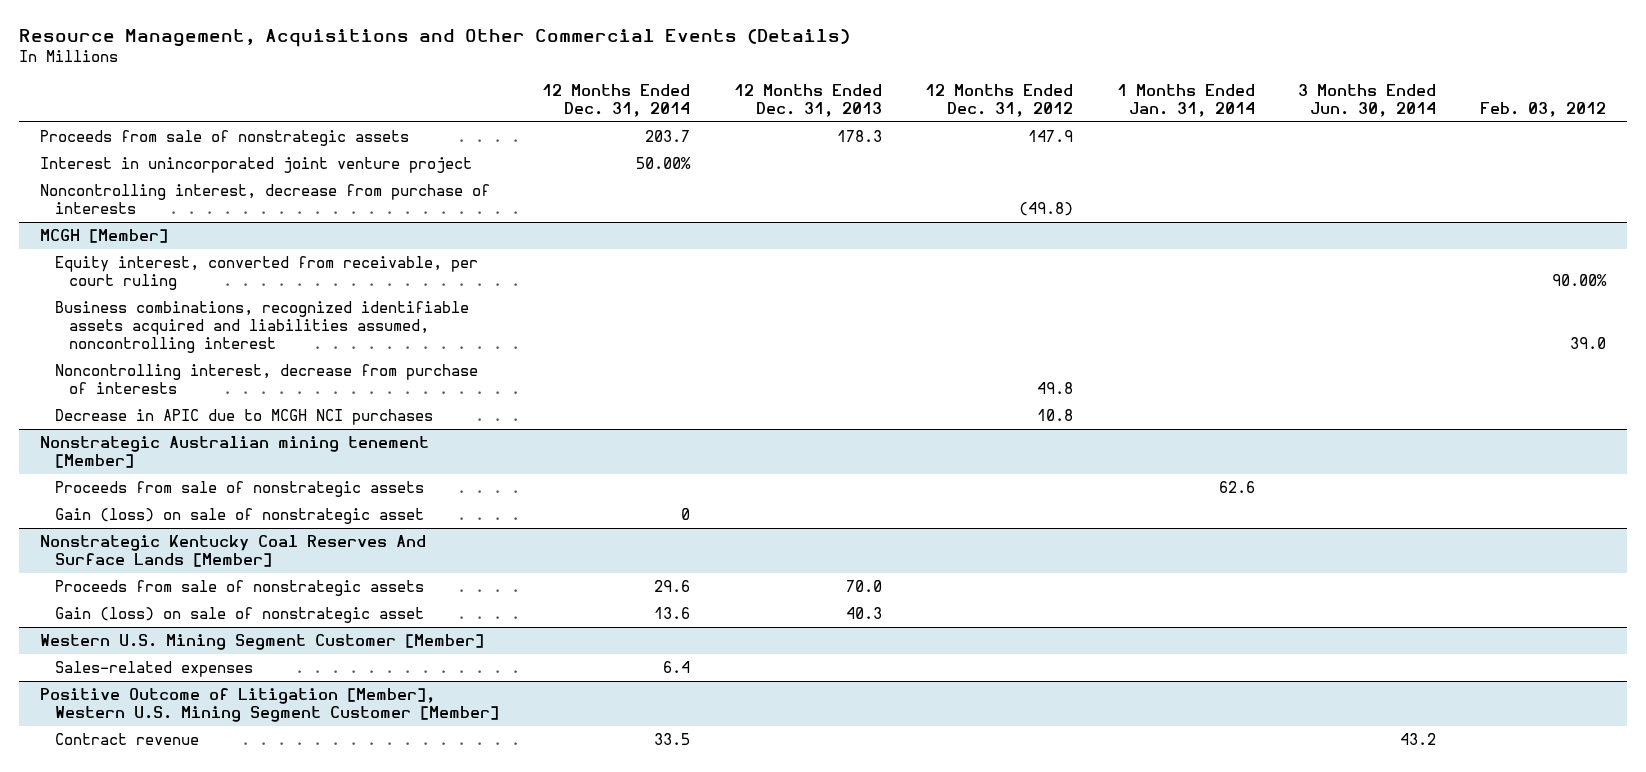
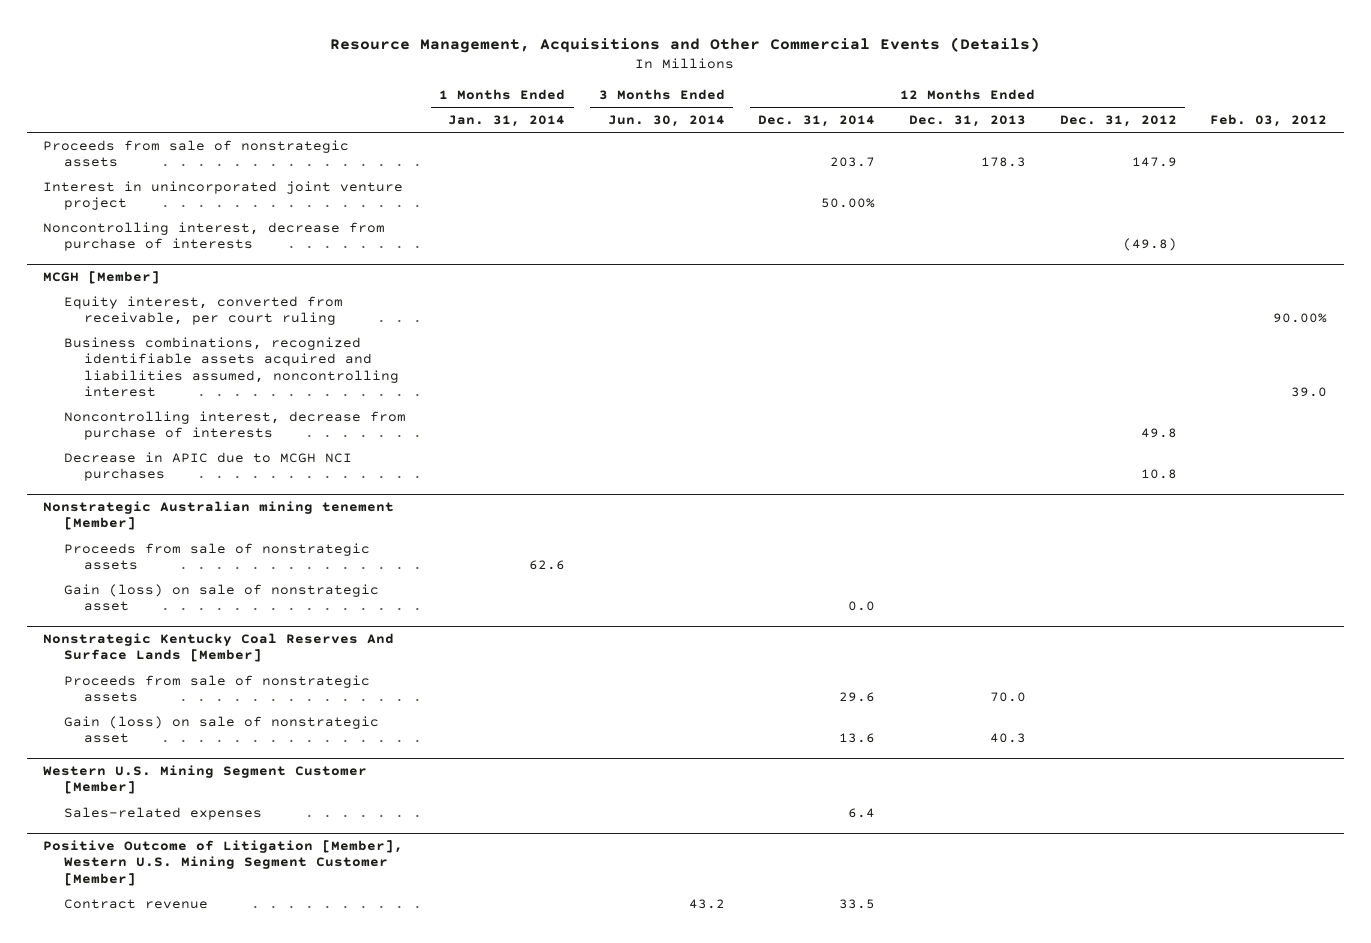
[681,508,691,521] 0 -> [848,601,876,612] 0.0

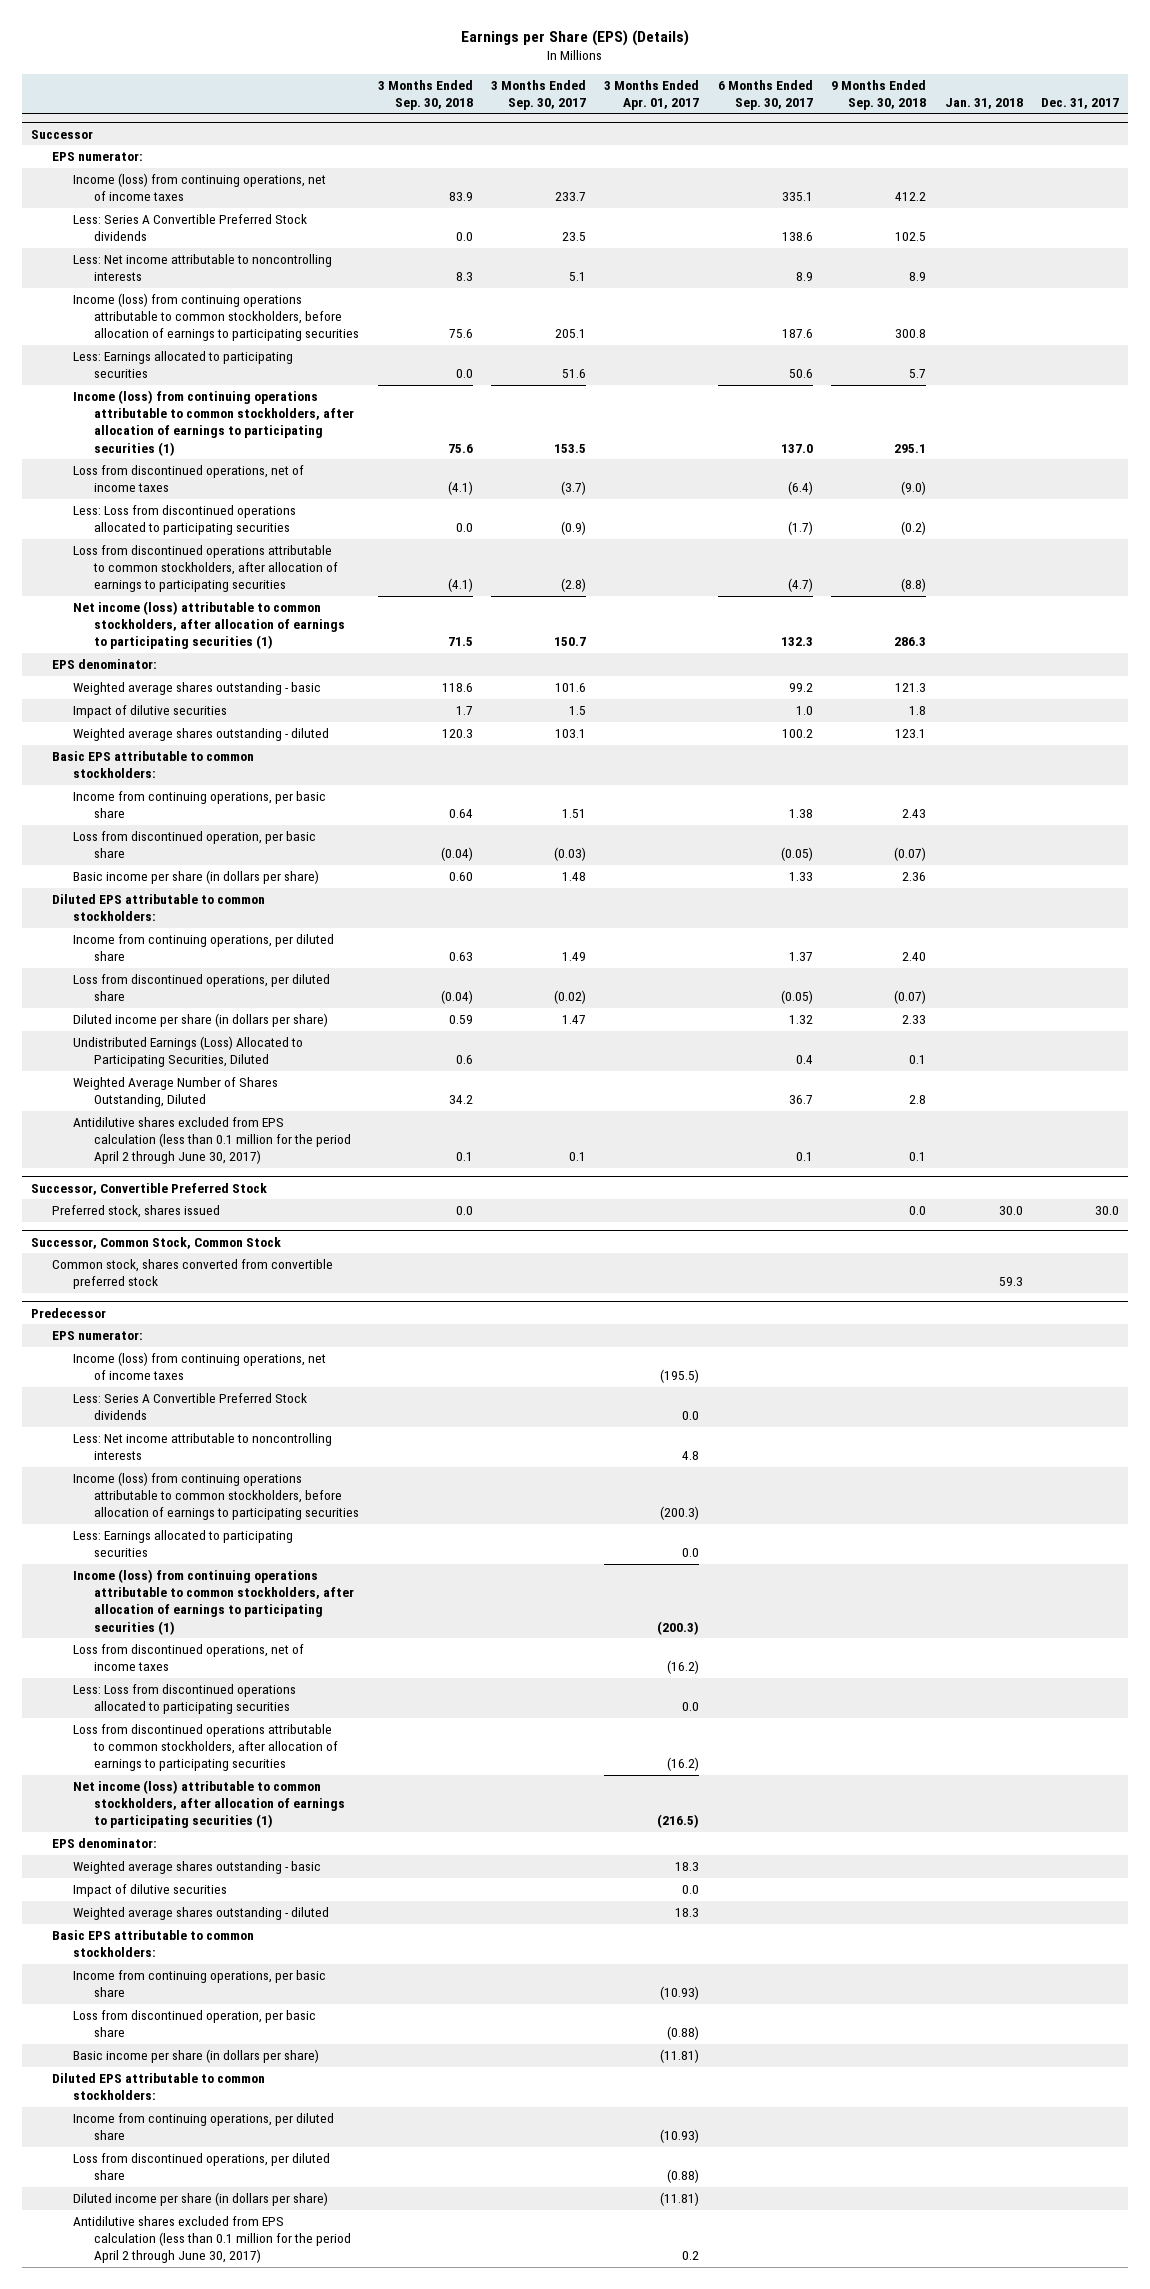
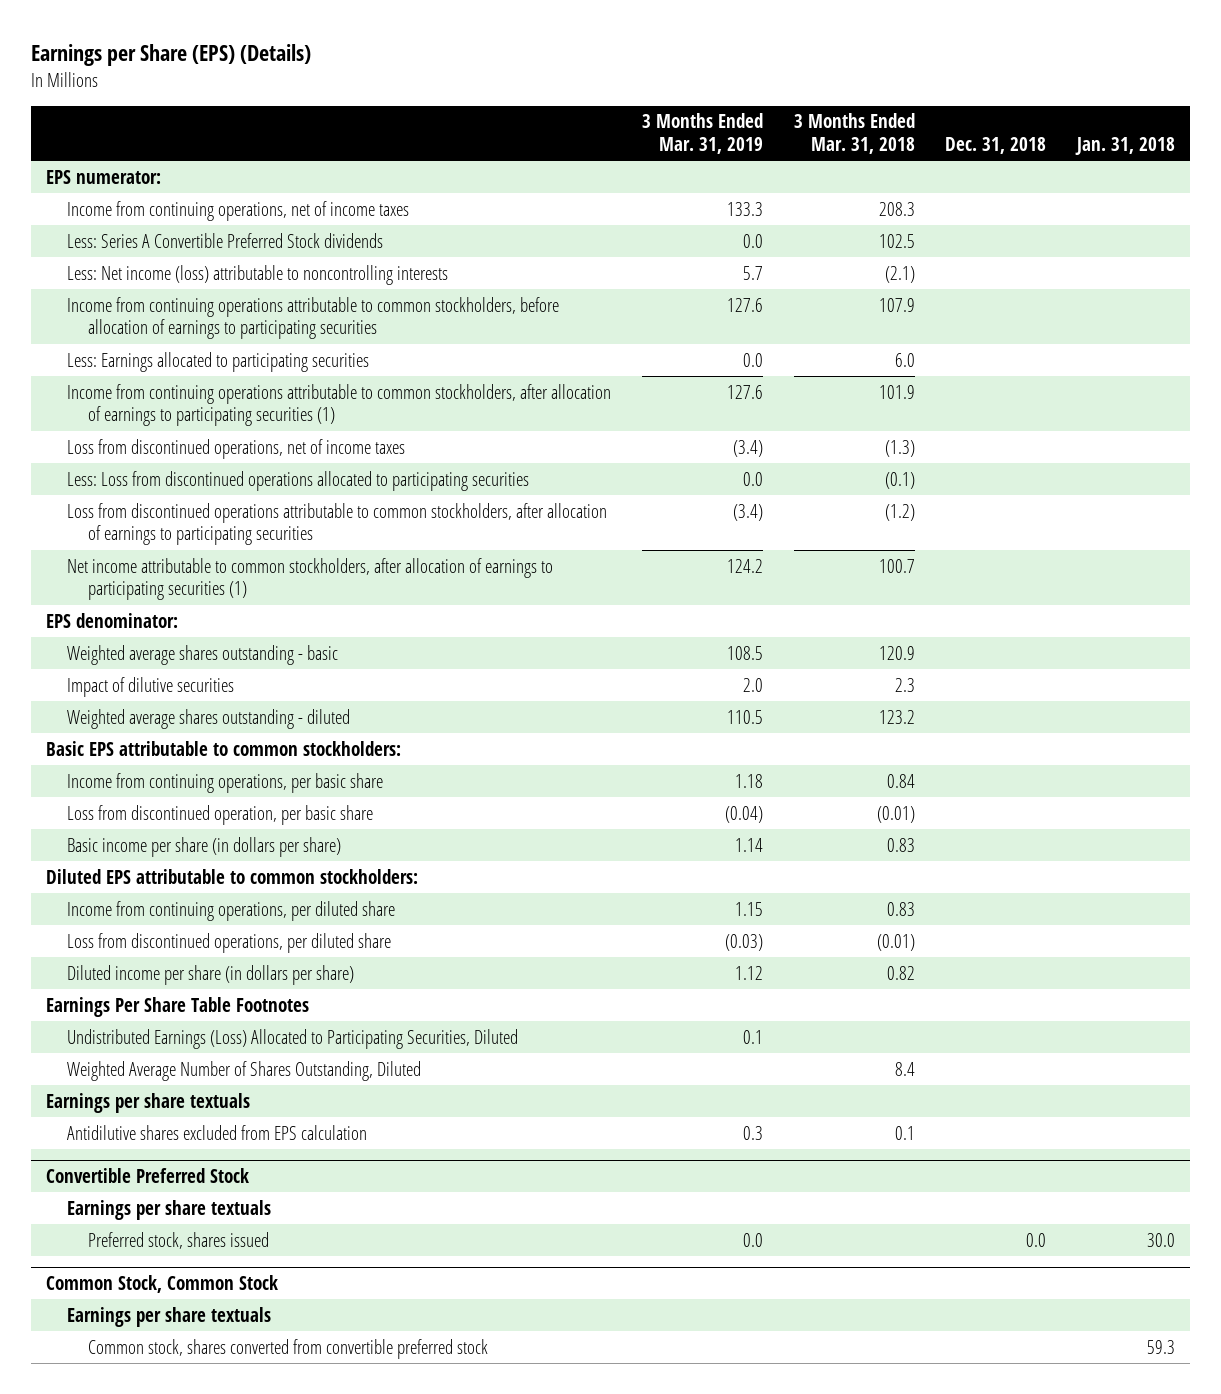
[377,79,473,110] 3 Months Ended Sep. 30, 2018 -> none
[490,79,586,110] 3 Months Ended Sep. 30, 2017 -> none
[604,79,700,110] 3 Months Ended Apr. 01, 2017 -> none
[717,79,813,110] 6 Months Ended Sep. 30, 2017 -> none
[831,79,927,110] 9 Months Ended Sep. 30, 2018 -> none
[1041,97,1120,109] Dec. 31, 2017 -> none
none -> [641,113,763,155] 3 Months Ended Mar. 31, 2019
none -> [793,113,915,155] 3 Months Ended Mar. 31, 2018
none -> [945,137,1047,155] Dec. 31, 2018
[31,129,94,139] Successor -> none
[52,152,144,162] EPS numerator: -> none
[73,173,327,202] Income (loss) from continuing operations, net of income taxes -> none
[73,214,308,242] Less: Series A Convertible Preferred Stock dividends -> none
[73,254,333,282] Less: Net income attributable to noncontrolling interests -> none
[73,293,360,342] Income (loss) from continuing operations attributable to common stockholders, before allocation of earnings to participating securities -> none
[73,351,294,379] Less: Earnings allocated to participating securities -> none
[73,390,355,456] Income (loss) from continuing operations attributable to common stockholders, after allocation of earnings to participating securities (1) -> none
[73,465,305,493] Loss from discontinued operations, net of income taxes -> none
[73,505,297,536] Less: Loss from discontinued operations allocated to participating securities -> none
[73,545,339,593] Loss from discontinued operations attributable to common stockholders, after allocation of earnings to participating securities -> none
[73,601,346,650] Net income (loss) attributable to common stockholders, after allocation of earnings to participating securities (1) -> none
[52,659,158,670] EPS denominator: -> none
[73,682,322,696] Weighted average shares outstanding - basic -> none
[73,705,228,719] Impact of dilutive securities -> none
[73,728,330,742] Weighted average shares outstanding - diluted -> none
[52,751,255,779] Basic EPS attributable to common stockholders: -> none
[73,791,327,819] Income from continuing operations, per basic share -> none
[73,831,317,859] Loss from discontinued operation, per basic share -> none
[73,870,320,885] Basic income per share (in dollars per share) -> none
[52,894,266,922] Diluted EPS attributable to common stockholders: -> none
[73,934,335,962] Income from continuing operations, per diluted share -> none
[73,974,331,1002] Loss from discontinued operations, per diluted share -> none
[73,1013,329,1028] Diluted income per share (in dollars per share) -> none
[73,1036,304,1068] Undistributed Earnings (Loss) Allocated to Participating Securities, Diluted -> none
[73,1077,279,1108] Weighted Average Number of Shares Outstanding, Diluted -> none
[73,1117,352,1165] Antidilutive shares excluded from EPS calculation (less than 0.1 million for the period April 2 through June 30, 2017) -> none
none -> [46,169,162,184] EPS numerator:
none -> [67,200,410,221] Income from continuing operations, net of income taxes
none -> [67,232,384,248] Less: Series A Convertible Preferred Stock dividends
none -> [67,264,449,285] Less: Net income (loss) attributable to noncontrolling interests
none -> [67,296,560,340] Income from continuing operations attributable to common stockholders, before allocation of earnings to participating securities
none -> [67,351,370,372] Less: Earnings allocated to participating securities
none -> [67,383,612,427] Income from continuing operations attributable to common stockholders, after allocation of earnings to participating securities (1)
none -> [67,438,406,459] Loss from discontinued operations, net of income taxes
none -> [67,470,530,491] Less: Loss from discontinued operations allocated to participating securities
none -> [67,502,608,546] Loss from discontinued operations attributable to common stockholders, after allocation of earnings to participating securities
none -> [67,557,554,601] Net income attributable to common stockholders, after allocation of earnings to participating securities (1)
none -> [46,612,179,628] EPS denominator:
none -> [67,644,339,665] Weighted average shares outstanding - basic
none -> [67,676,235,697] Impact of dilutive securities
none -> [67,708,351,729] Weighted average shares outstanding - diluted
none -> [46,740,402,756] Basic EPS attributable to common stockholders:
none -> [67,772,384,793] Income from continuing operations, per basic share
none -> [67,804,374,825] Loss from discontinued operation, per basic share
none -> [67,836,342,857] Basic income per share (in dollars per share)
none -> [46,868,419,884] Diluted EPS attributable to common stockholders:
none -> [67,900,396,921] Income from continuing operations, per diluted share
none -> [67,932,392,953] Loss from discontinued operations, per diluted share
none -> [67,964,355,985] Diluted income per share (in dollars per share)
none -> [46,996,310,1017] Earnings Per Share Table Footnotes
none -> [67,1028,519,1049] Undistributed Earnings (Loss) Allocated to Participating Securities, Diluted
none -> [67,1060,422,1081] Weighted Average Number of Shares Outstanding, Diluted
none -> [46,1092,251,1113] Earnings per share textuals
none -> [67,1124,368,1140] Antidilutive shares excluded from EPS calculation
[31,1182,268,1195] Successor, Convertible Preferred Stock -> [46,1168,250,1184] Convertible Preferred Stock
none -> [67,1199,272,1220] Earnings per share textuals
[31,1236,282,1249] Successor, Common Stock, Common Stock -> [46,1275,279,1294] Common Stock, Common Stock
none -> [67,1306,272,1327] Earnings per share textuals
[31,1307,107,1318] Predecessor -> none
[52,1331,144,1341] EPS numerator: -> none
[73,1352,327,1381] Income (loss) from continuing operations, net of income taxes -> none
[73,1393,308,1421] Less: Series A Convertible Preferred Stock dividends -> none
[73,1433,333,1461] Less: Net income attributable to noncontrolling interests -> none
[73,1472,360,1521] Income (loss) from continuing operations attributable to common stockholders, before allocation of earnings to participating securities -> none
[73,1530,294,1558] Less: Earnings allocated to participating securities -> none
[73,1569,355,1635] Income (loss) from continuing operations attributable to common stockholders, after allocation of earnings to participating securities (1) -> none
[73,1644,305,1672] Loss from discontinued operations, net of income taxes -> none
[73,1684,297,1715] Less: Loss from discontinued operations allocated to participating securities -> none
[73,1724,339,1772] Loss from discontinued operations attributable to common stockholders, after allocation of earnings to participating securities -> none
[73,1780,346,1829] Net income (loss) attributable to common stockholders, after allocation of earnings to participating securities (1) -> none
[52,1838,158,1849] EPS denominator: -> none
[73,1861,322,1875] Weighted average shares outstanding - basic -> none
[73,1884,228,1898] Impact of dilutive securities -> none
[73,1907,330,1921] Weighted average shares outstanding - diluted -> none
[52,1930,255,1958] Basic EPS attributable to common stockholders: -> none
[73,1970,327,1998] Income from continuing operations, per basic share -> none
[73,2010,317,2038] Loss from discontinued operation, per basic share -> none
[73,2049,320,2064] Basic income per share (in dollars per share) -> none
[52,2073,266,2101] Diluted EPS attributable to common stockholders: -> none
[73,2113,335,2141] Income from continuing operations, per diluted share -> none
[73,2153,331,2181] Loss from discontinued operations, per diluted share -> none
[73,2192,329,2207] Diluted income per share (in dollars per share) -> none
[73,2216,352,2264] Antidilutive shares excluded from EPS calculation (less than 0.1 million for the period April 2 through June 30, 2017) -> none

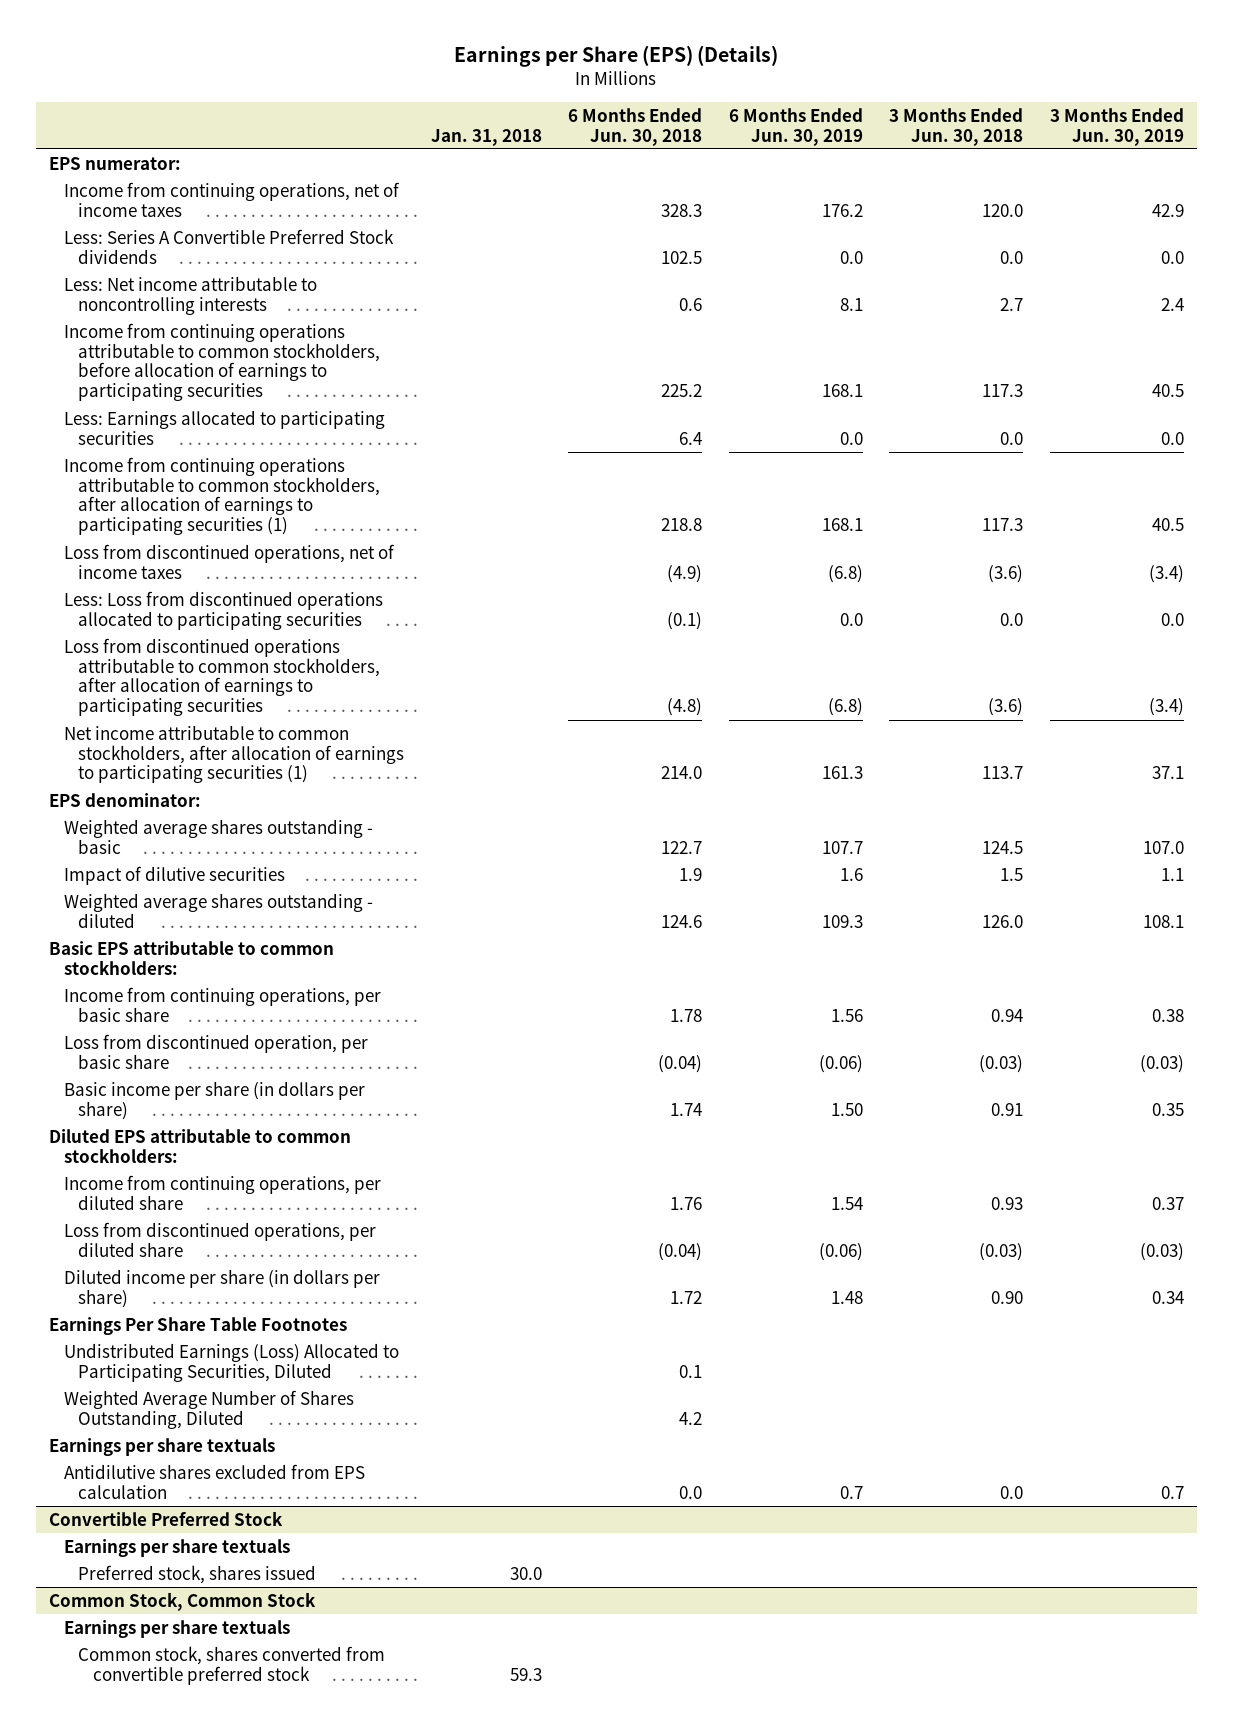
[641,113,763,155] 3 Months Ended Mar. 31, 2019 -> none
[793,113,915,155] 3 Months Ended Mar. 31, 2018 -> none
[945,137,1047,155] Dec. 31, 2018 -> none
none -> [568,107,703,146] 6 Months Ended Jun. 30, 2018
none -> [728,107,863,146] 6 Months Ended Jun. 30, 2019
none -> [889,107,1024,146] 3 Months Ended Jun. 30, 2018
none -> [1049,107,1184,146] 3 Months Ended Jun. 30, 2019
[67,264,449,285] Less: Net income (loss) attributable to noncontrolling interests -> [63,275,317,315] Less: Net income attributable to noncontrolling interests

